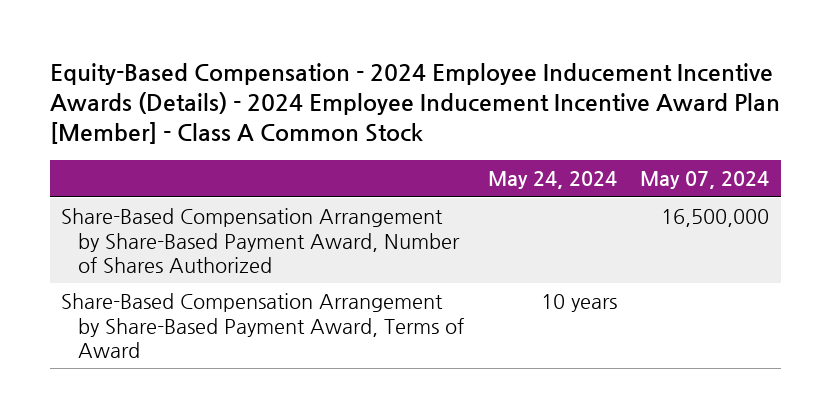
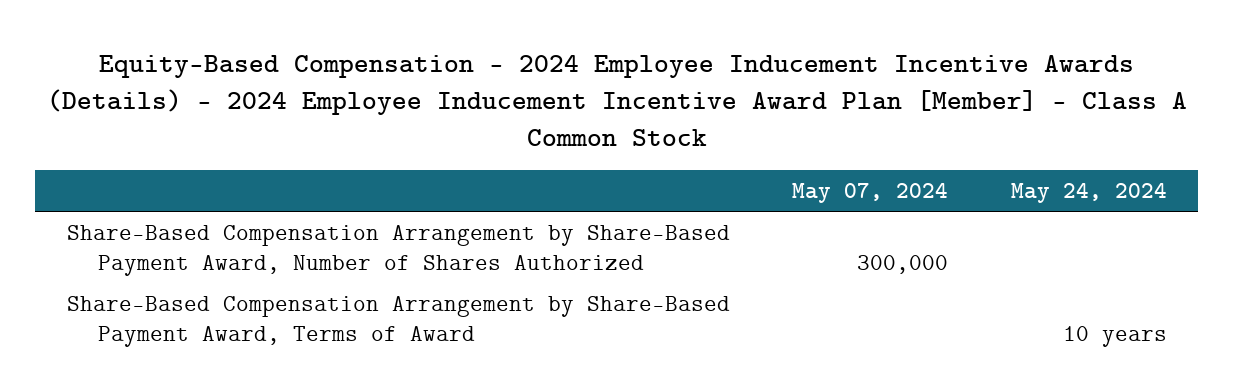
[661,209,770,228] 16,500,000 -> [857,255,949,275] 300,000

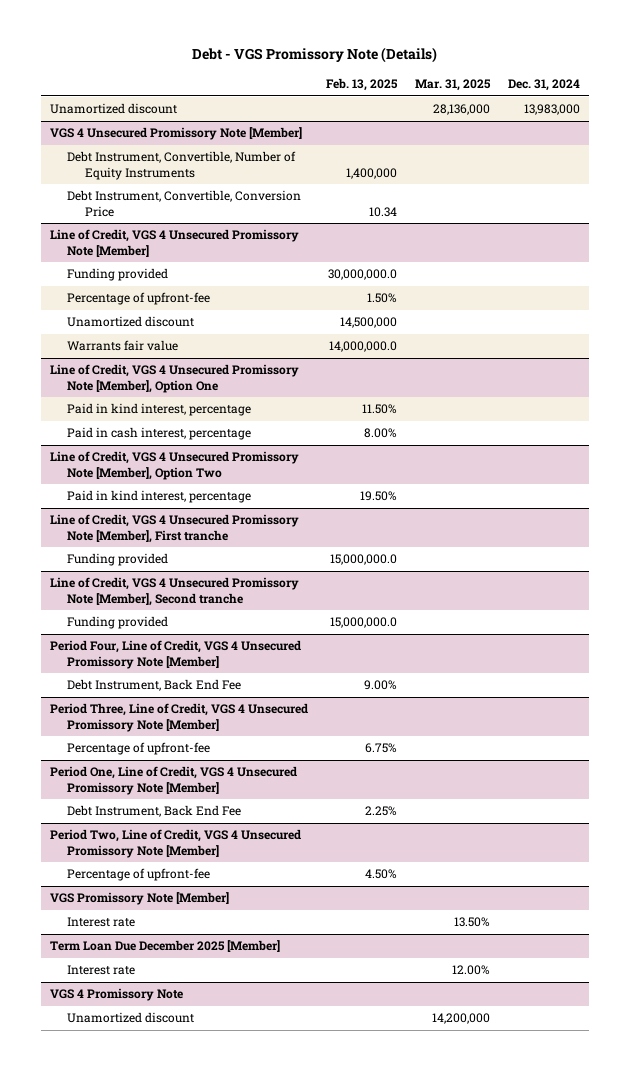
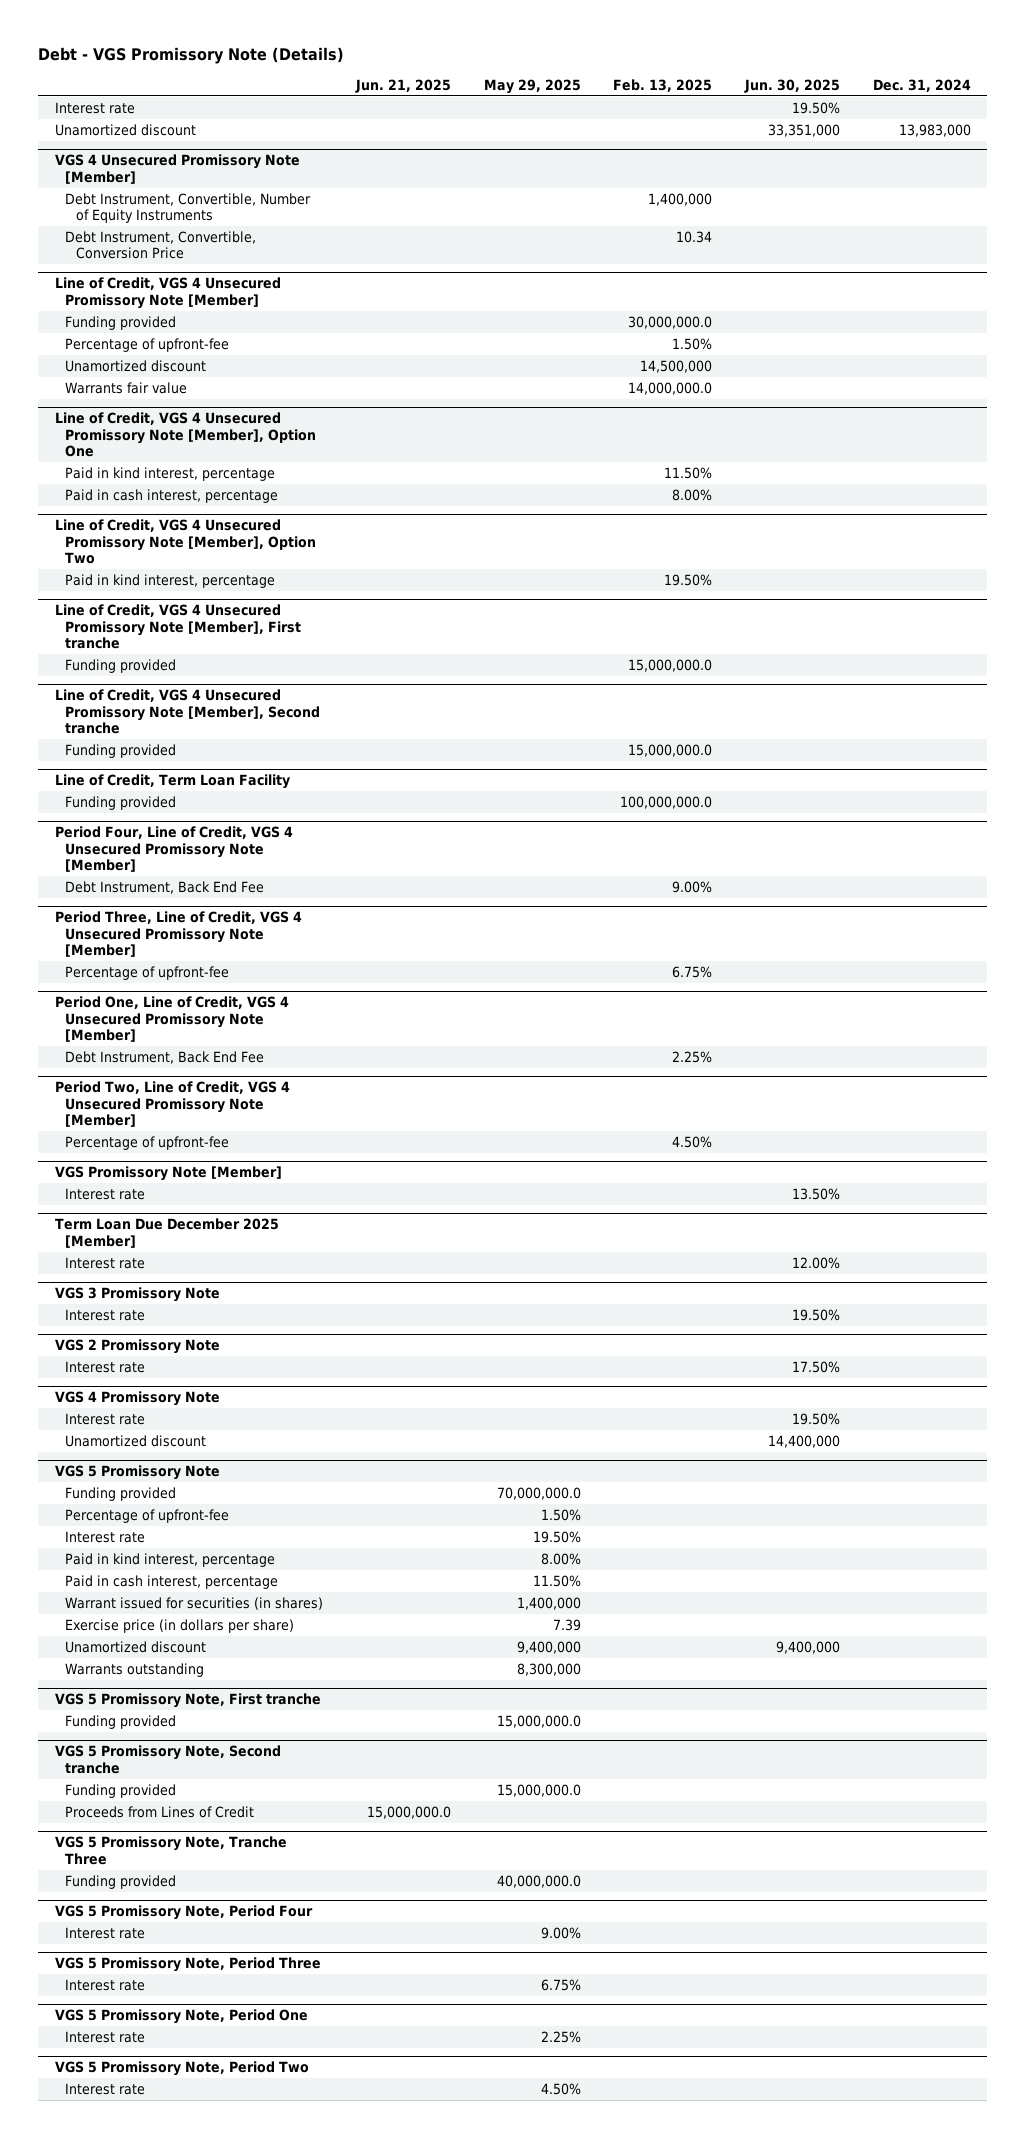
[415,78,492,91] Mar. 31, 2025 -> none
none -> [355,78,452,93] Jun. 21, 2025
none -> [483,78,581,94] May 29, 2025
none -> [743,78,840,93] Jun. 30, 2025
none -> [54,102,135,115] Interest rate
none -> [54,774,290,790] Line of Credit, Term Loan Facility
none -> [65,796,177,811] Funding provided
none -> [54,1287,220,1303] VGS 3 Promissory Note
none -> [65,1309,146,1322] Interest rate
none -> [54,1339,220,1355] VGS 2 Promissory Note
none -> [65,1361,146,1374] Interest rate
none -> [65,1413,146,1426] Interest rate
none -> [54,1465,220,1481] VGS 5 Promissory Note
none -> [65,1487,177,1502] Funding provided
none -> [65,1509,230,1524] Percentage of upfront-fee
none -> [65,1531,146,1544] Interest rate
none -> [65,1553,276,1568] Paid in kind interest, percentage
none -> [65,1575,279,1590] Paid in cash interest, percentage
none -> [65,1597,324,1611] Warrant issued for securities (in shares)
none -> [65,1619,295,1634] Exercise price (in dollars per share)
none -> [65,1641,207,1654] Unamortized discount
none -> [65,1663,205,1678] Warrants outstanding
none -> [54,1693,321,1709] VGS 5 Promissory Note, First tranche
none -> [65,1715,177,1730] Funding provided
none -> [54,1745,281,1774] VGS 5 Promissory Note, Second tranche
none -> [65,1784,177,1799] Funding provided
none -> [65,1806,255,1819] Proceeds from Lines of Credit
none -> [54,1836,287,1865] VGS 5 Promissory Note, Tranche Three
none -> [65,1875,177,1890] Funding provided
none -> [54,1905,313,1921] VGS 5 Promissory Note, Period Four
none -> [65,1927,146,1940] Interest rate
none -> [54,1957,321,1973] VGS 5 Promissory Note, Period Three
none -> [65,1979,146,1992] Interest rate
none -> [54,2009,308,2025] VGS 5 Promissory Note, Period One
none -> [65,2031,146,2044] Interest rate
none -> [54,2061,309,2077] VGS 5 Promissory Note, Period Two
none -> [65,2083,146,2096] Interest rate

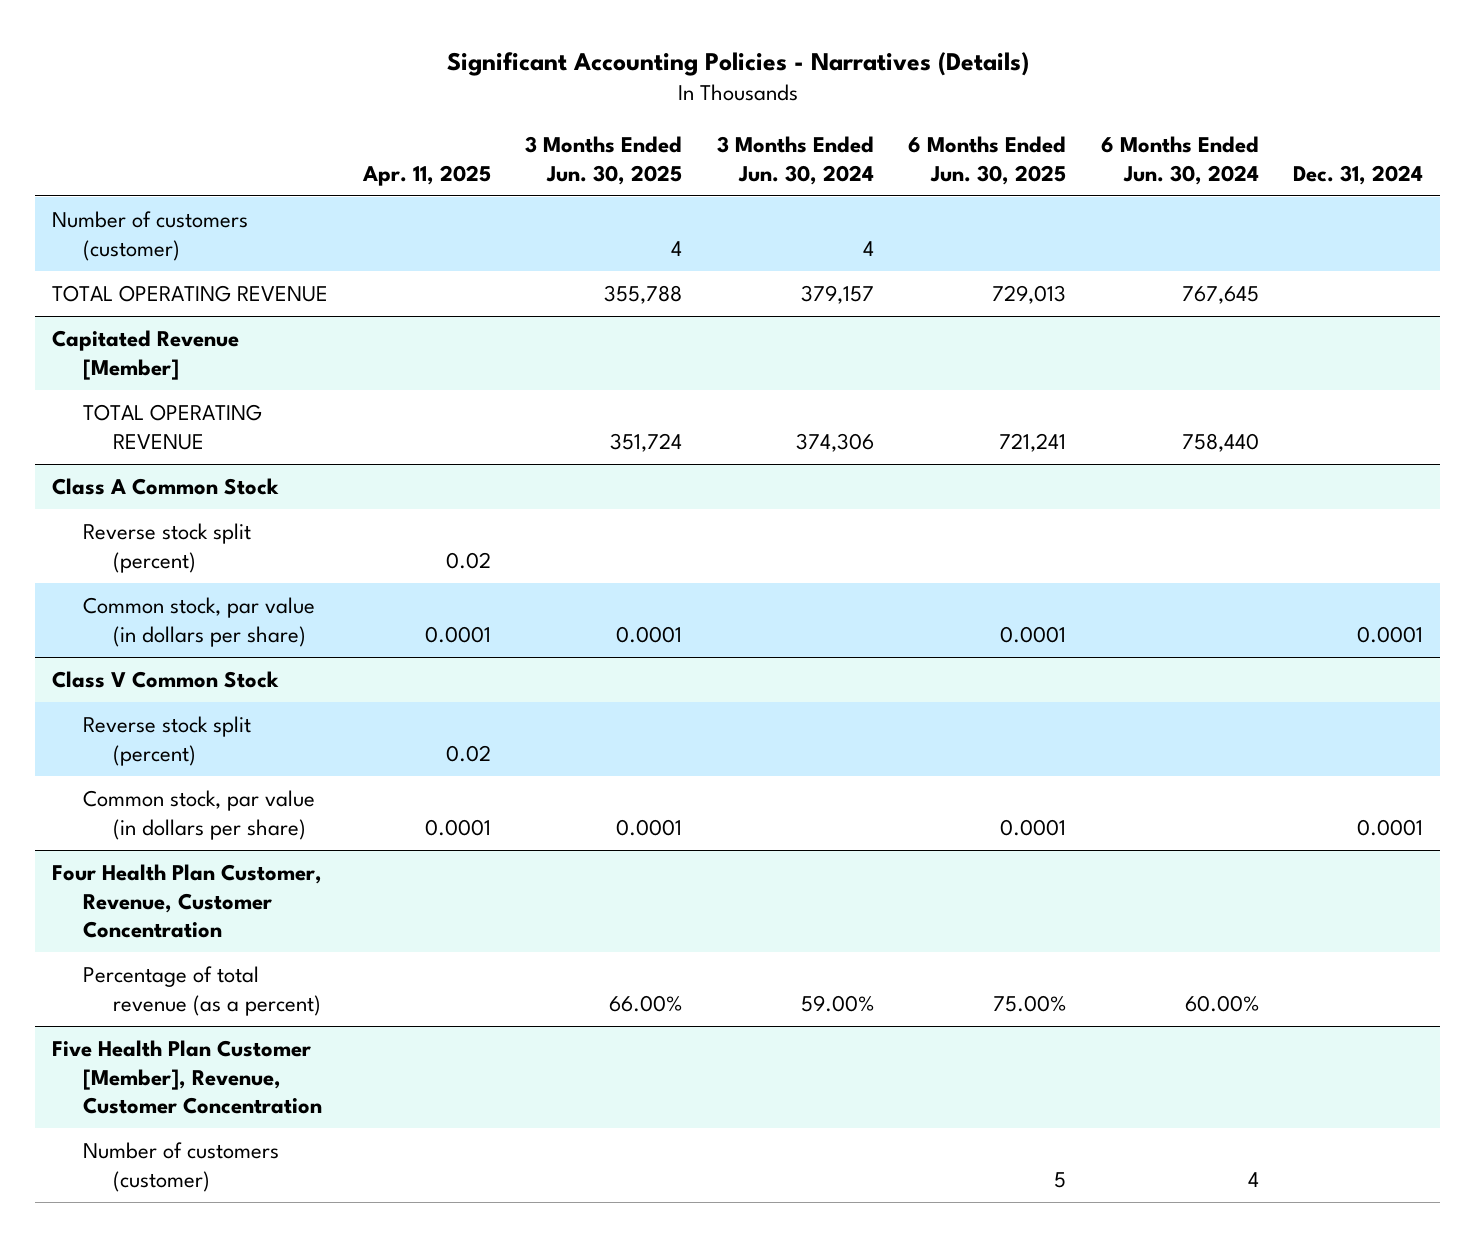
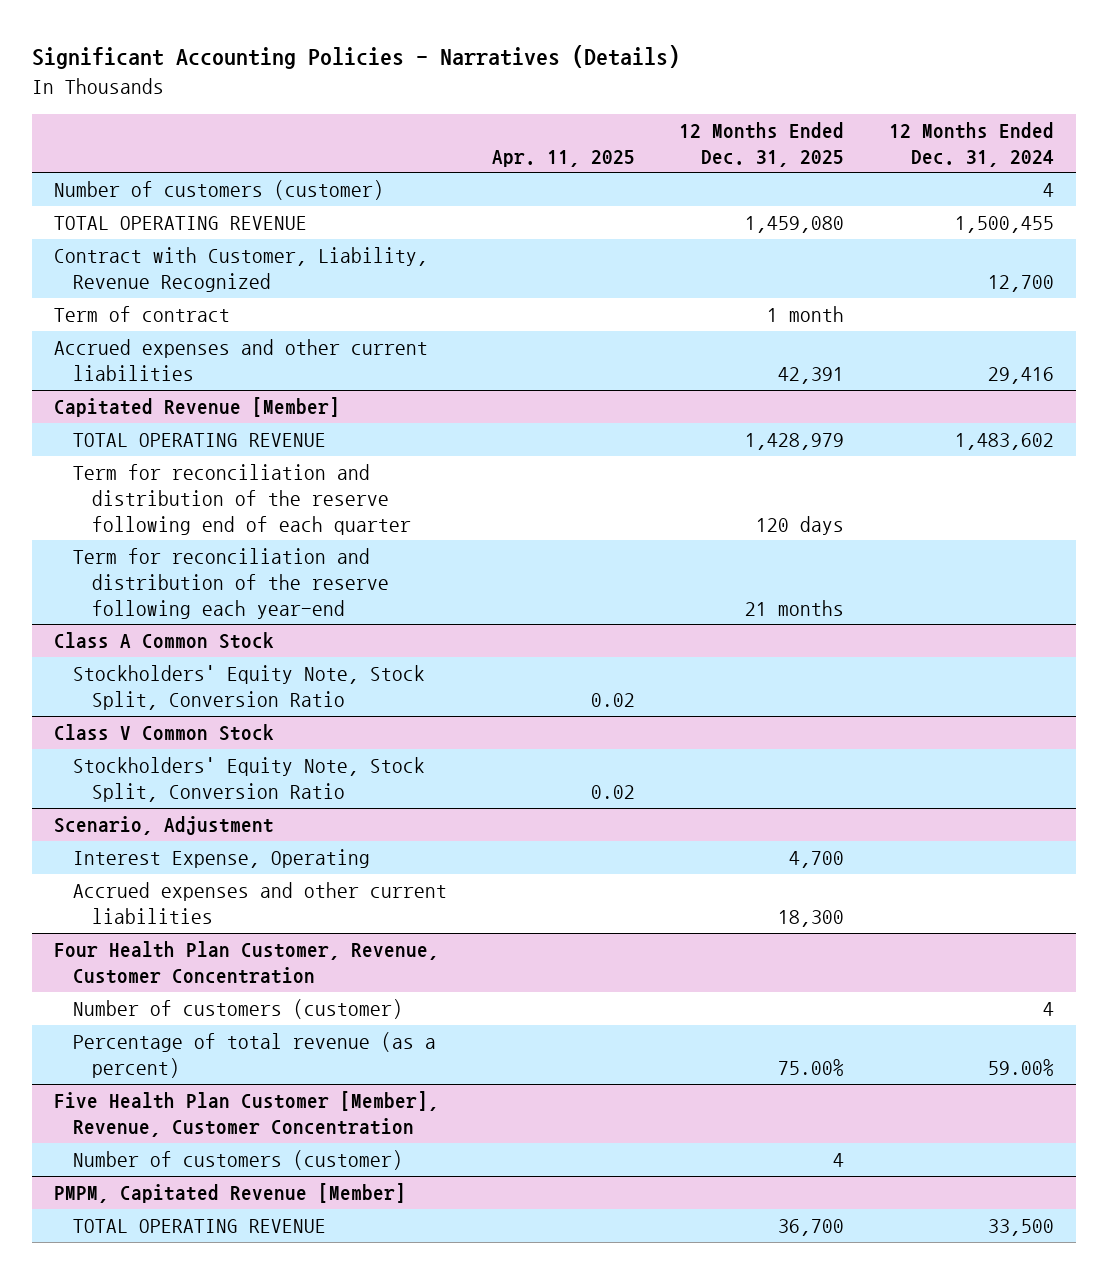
[525,135,683,185] 3 Months Ended Jun. 30, 2025 -> none
[716,135,874,185] 3 Months Ended Jun. 30, 2024 -> none
[908,135,1067,185] 6 Months Ended Jun. 30, 2025 -> none
[1100,135,1259,185] 6 Months Ended Jun. 30, 2024 -> none
[1293,164,1424,185] Dec. 31, 2024 -> none
none -> [679,121,845,167] 12 Months Ended Dec. 31, 2025
none -> [888,121,1054,167] 12 Months Ended Dec. 31, 2024
none -> [54,247,429,292] Contract with Customer, Liability, Revenue Recognized
none -> [54,306,231,323] Term of contract
none -> [54,339,429,381] Accrued expenses and other current liabilities
none -> [73,464,412,535] Term for reconciliation and distribution of the reserve following end of each quarter
none -> [73,548,390,619] Term for reconciliation and distribution of the reserve following each year-end
[82,596,315,647] Common stock, par value (in dollars per share) -> none
[82,522,251,573] Reverse stock split (percent) -> [73,665,426,710] Stockholders' Equity Note, Stock Split, Conversion Ratio
[82,789,315,840] Common stock, par value (in dollars per share) -> none
[82,715,251,766] Reverse stock split (percent) -> [73,757,426,802] Stockholders' Equity Note, Stock Split, Conversion Ratio
none -> [54,816,275,836] Scenario, Adjustment
none -> [73,849,371,869] Interest Expense, Operating
none -> [73,882,448,924] Accrued expenses and other current liabilities
none -> [73,999,404,1020] Number of customers (customer)
none -> [54,1183,407,1204] PMPM, Capitated Revenue [Member]
none -> [73,1219,327,1234] TOTAL OPERATING REVENUE

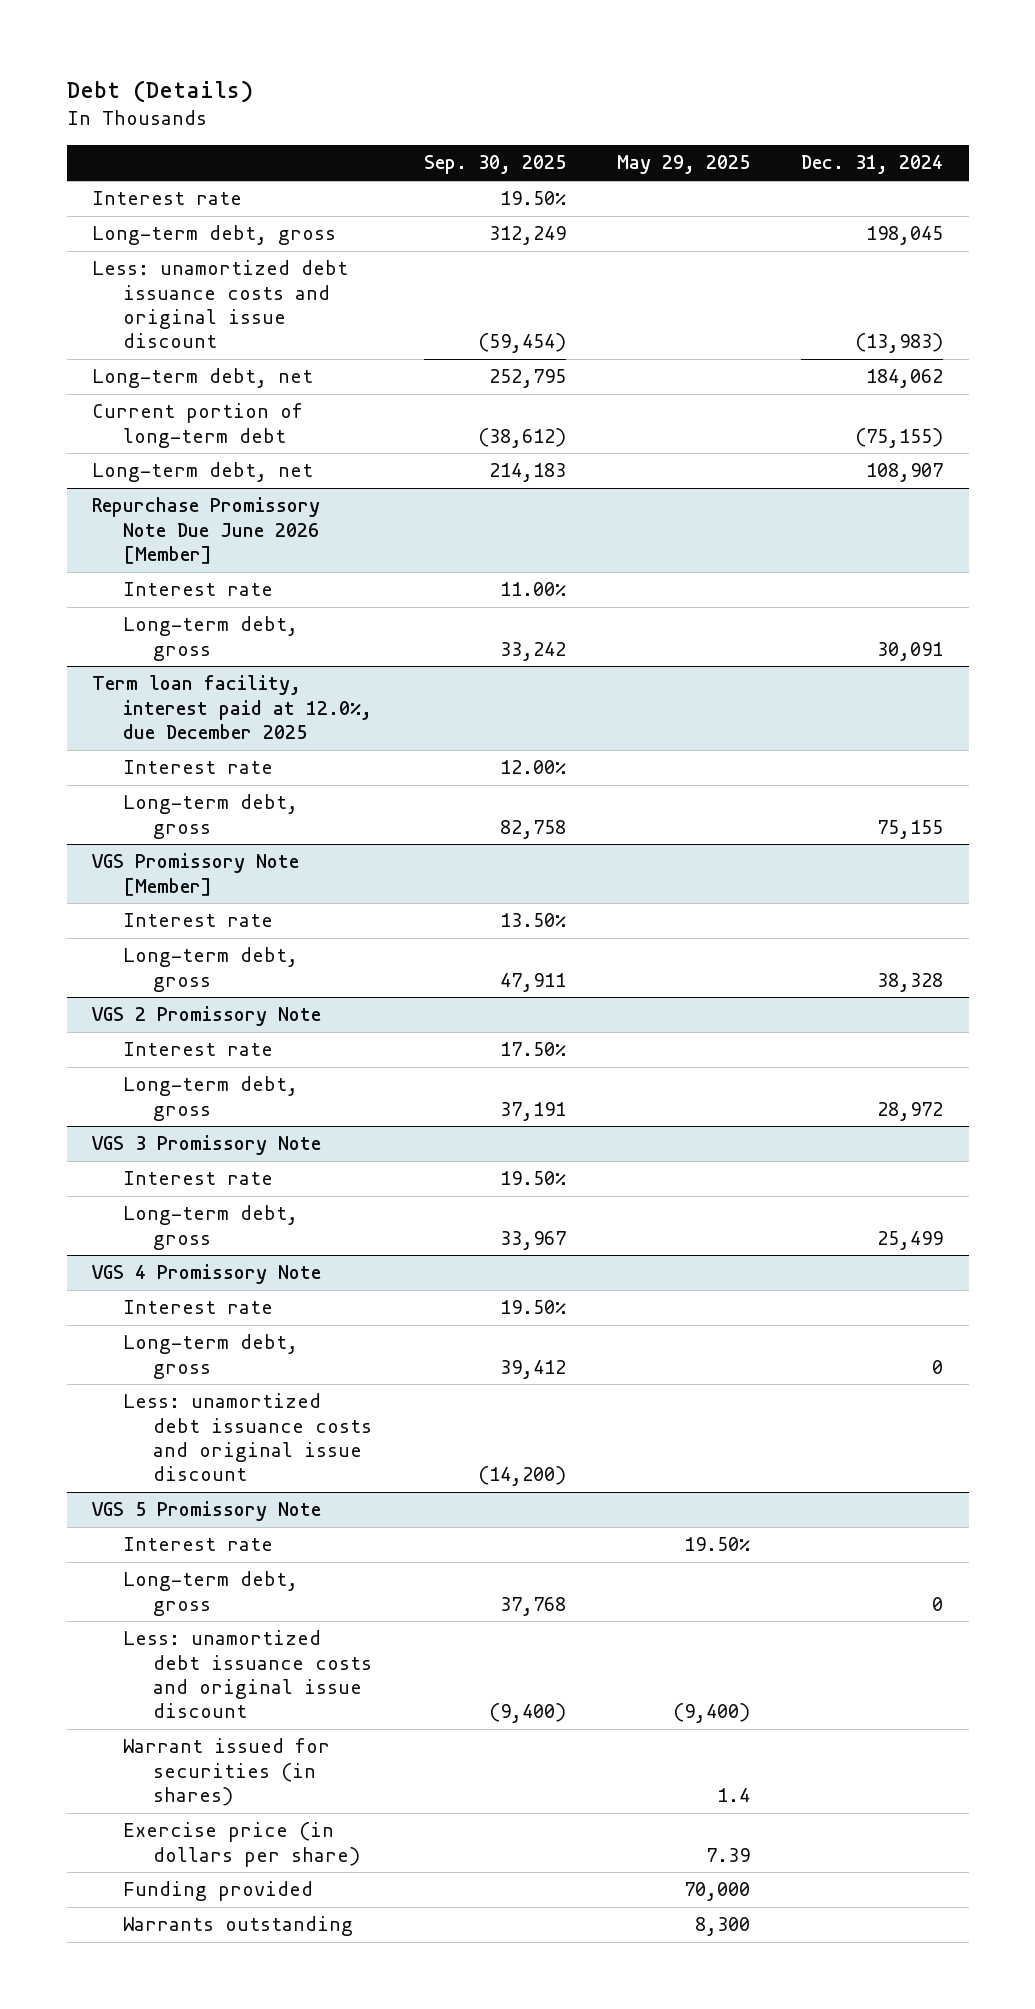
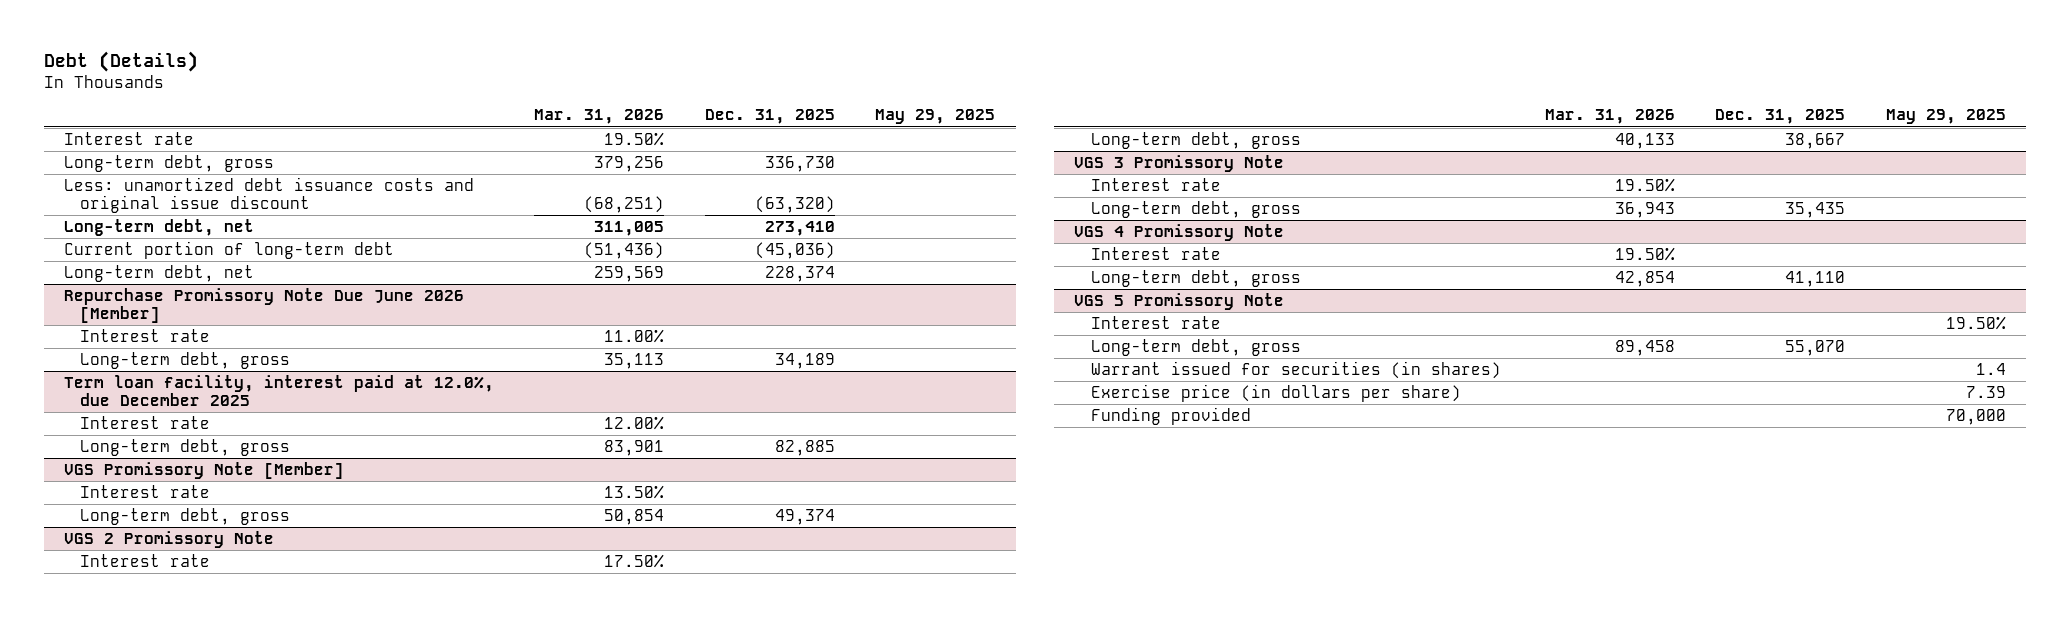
[423,155,566,175] Sep. 30, 2025 -> none
[800,155,943,175] Dec. 31, 2024 -> none
none -> [534,109,665,125] Mar. 31, 2026
none -> [704,109,835,125] Dec. 31, 2025
[122,1393,373,1482] Less: unamortized debt issuance costs and original issue discount -> none
[122,1630,373,1719] Less: unamortized debt issuance costs and original issue discount -> none
[122,1916,353,1937] Warrants outstanding -> none

